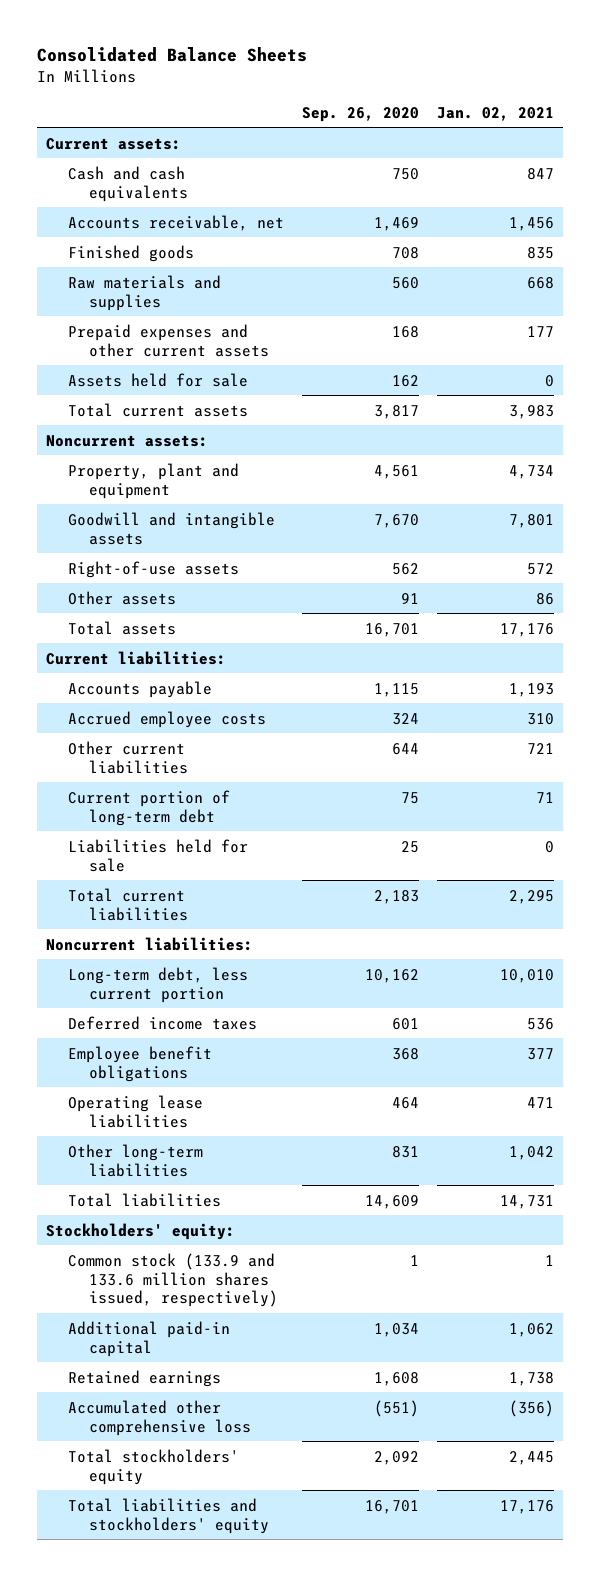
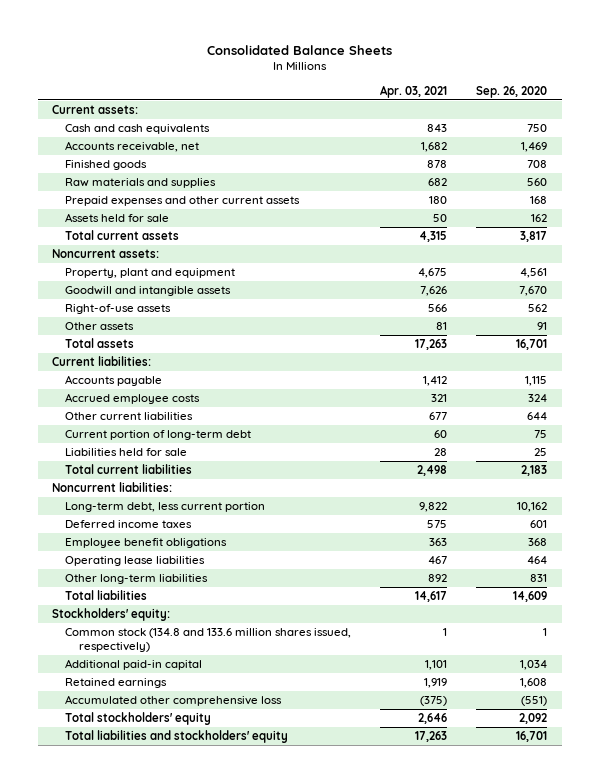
[437,106,555,121] Jan. 02, 2021 -> none
none -> [380,84,448,98] Apr. 03, 2021
[67,1252,279,1308] Common stock (133.9 and 133.6 million shares issued, respectively) -> [65,627,352,653] Common stock (134.8 and 133.6 million shares issued, respectively)

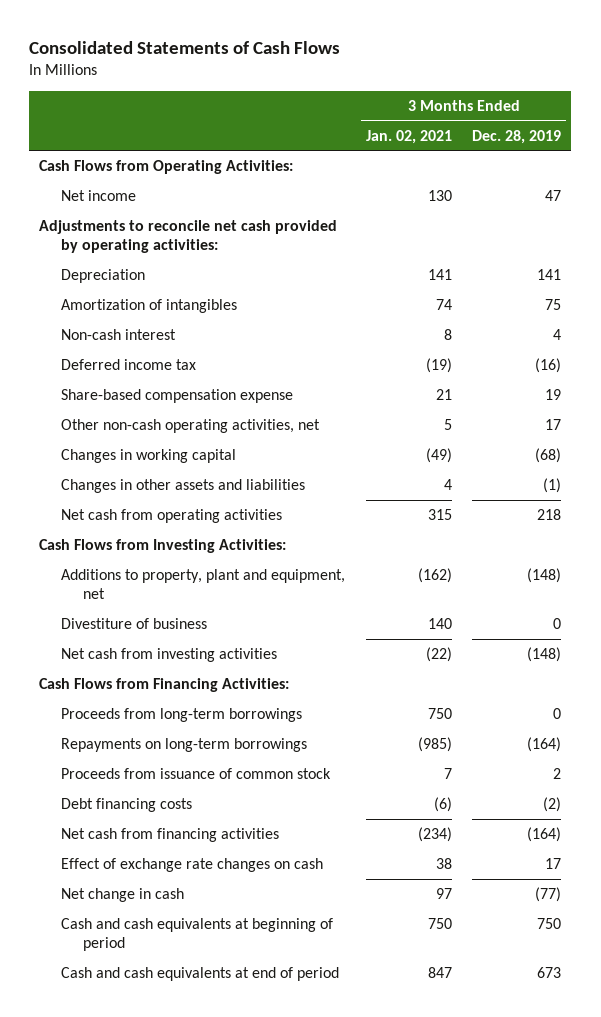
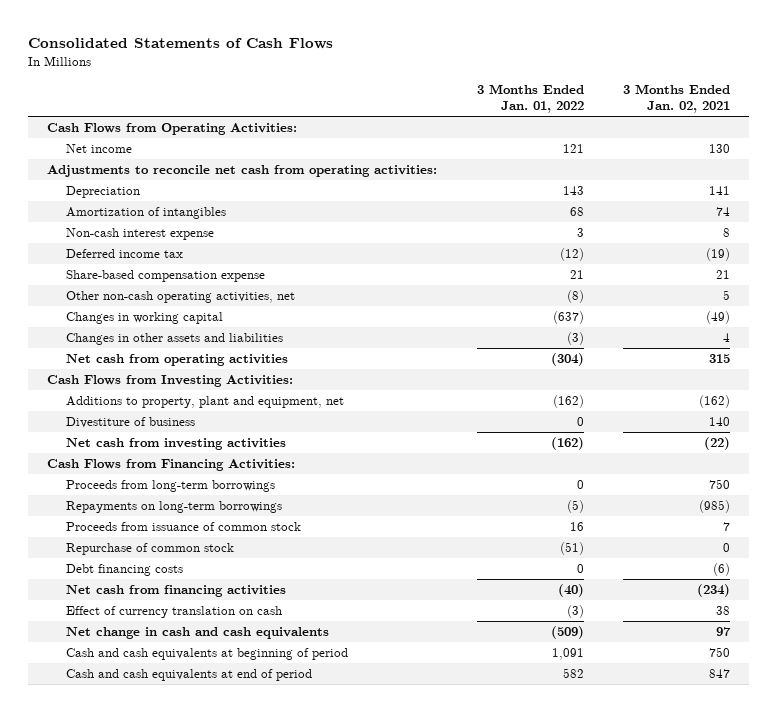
[472,129,562,144] Dec. 28, 2019 -> none
none -> [476,84,584,114] 3 Months Ended Jan. 01, 2022
[39,219,338,254] Adjustments to reconcile net cash provided by operating activities: -> [47,165,438,178] Adjustments to reconcile net cash from operating activities:
[61,328,177,340] Non-cash interest -> [66,228,215,241] Non-cash interest expense
none -> [66,543,235,556] Repurchase of common stock
[61,857,324,872] Effect of exchange rate changes on cash -> [66,606,283,619] Effect of currency translation on cash
[61,887,185,902] Net change in cash -> [66,627,330,640] Net change in cash and cash equivalents

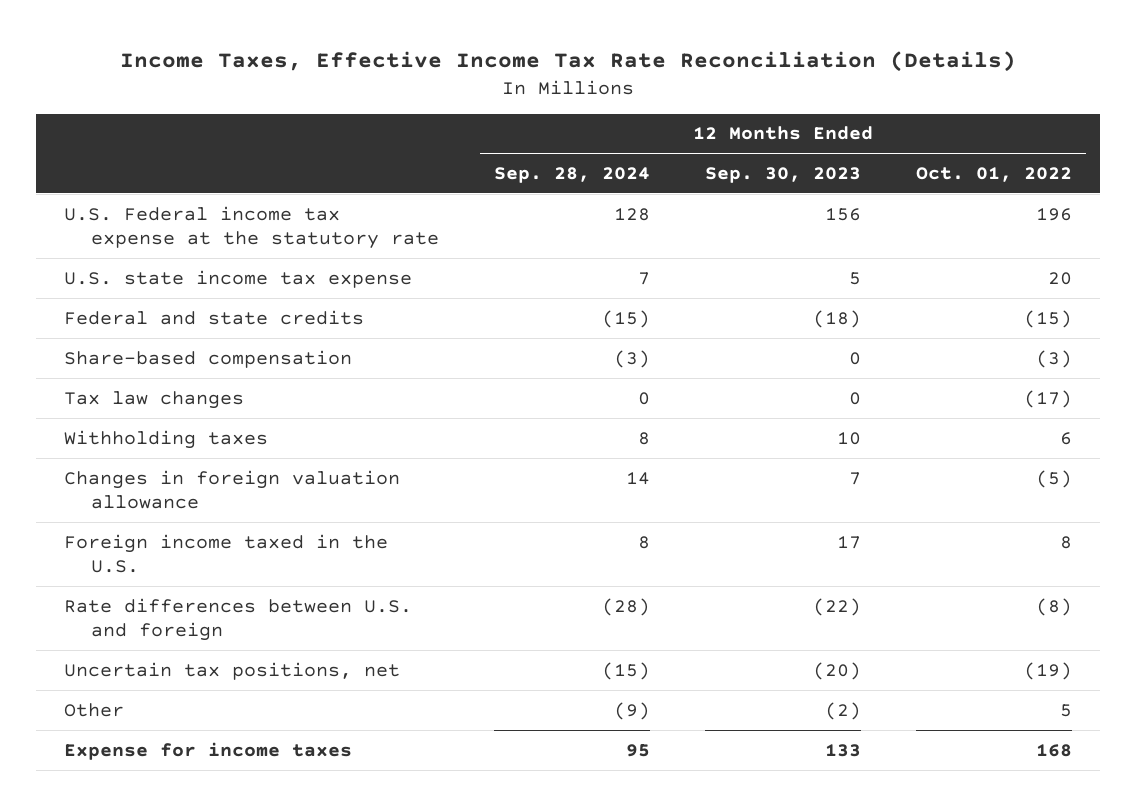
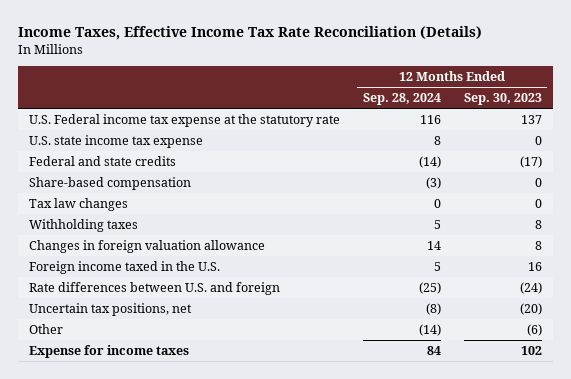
[916,166,1073,182] Oct. 01, 2022 -> none
[614,207,651,221] 128 -> [419,114,441,124] 116
[825,207,862,221] 156 -> [520,114,542,124] 137
[638,271,651,285] 7 -> [433,135,441,145] 8
[849,271,862,285] 5 -> [534,135,542,145] 0
[602,309,651,328] (15) -> [418,155,441,168] (14)
[813,309,862,328] (18) -> [519,155,542,168] (17)
[638,431,651,445] 8 -> [433,219,441,229] 5
[837,431,862,445] 10 -> [534,219,542,229] 8
[849,471,862,485] 7 -> [534,240,542,250] 8
[638,535,651,549] 8 -> [433,261,441,271] 5
[837,535,862,549] 17 -> [527,261,542,271] 16
[602,597,651,616] (28) -> [418,281,441,294] (25)
[813,597,862,616] (22) -> [519,281,542,294] (24)
[602,661,651,680] (15) -> [425,302,441,315] (8)
[614,701,651,720] (9) -> [418,323,441,336] (14)
[825,701,862,720] (2) -> [526,323,542,336] (6)
[626,743,651,757] 95 -> [426,345,441,355] 84
[825,743,862,757] 133 -> [520,345,542,355] 102

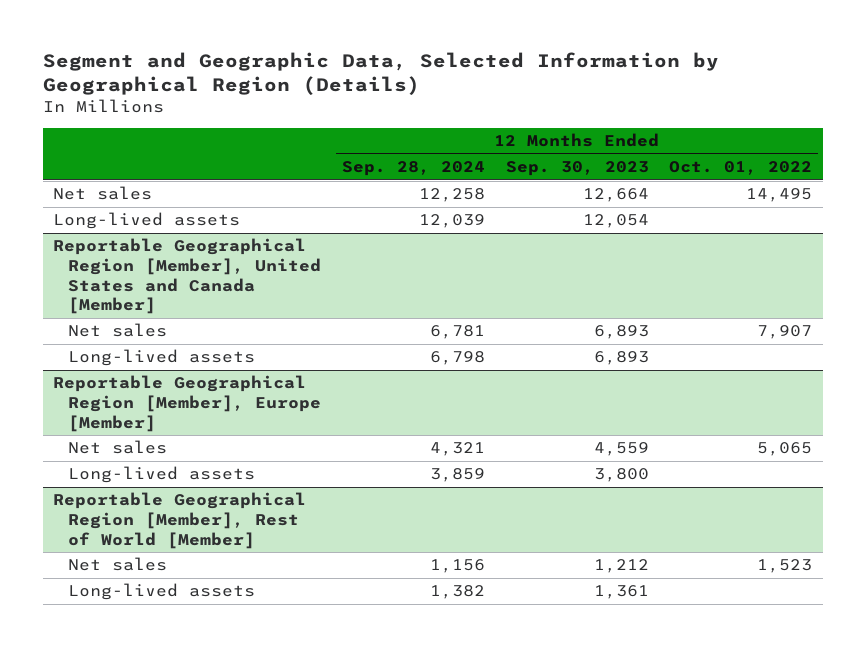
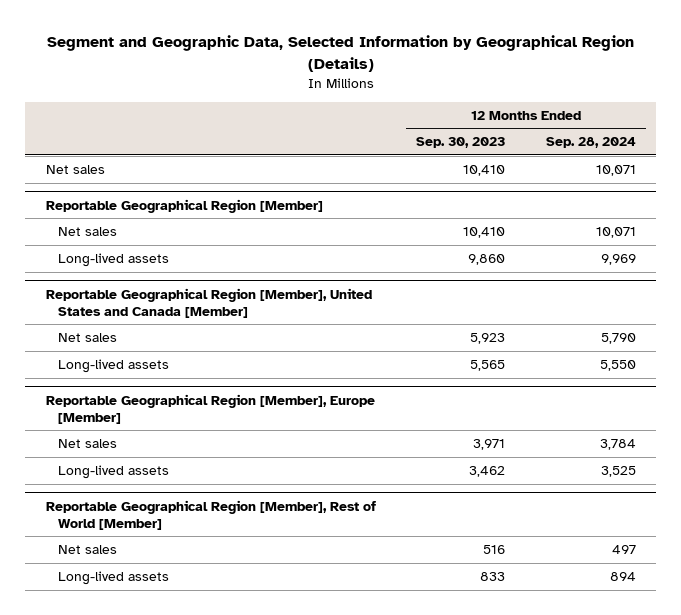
[669,161,813,176] Oct. 01, 2022 -> none
[418,188,485,203] 12,258 -> [595,165,636,177] 10,071
[582,188,649,203] 12,664 -> [463,165,506,177] 10,410
none -> [45,198,323,213] Reportable Geographical Region [Member]
none -> [57,227,117,237] Net sales
[418,214,485,229] 12,039 -> [600,254,636,266] 9,969
[582,214,649,229] 12,054 -> [468,254,506,266] 9,860
[429,325,485,340] 6,781 -> [600,333,636,345] 5,790
[593,325,649,340] 6,893 -> [470,333,506,345] 5,923
[429,351,485,366] 6,798 -> [599,360,636,372] 5,550
[593,351,649,366] 6,893 -> [470,360,506,372] 5,565
[429,442,485,457] 4,321 -> [599,439,636,451] 3,784
[593,442,649,457] 4,559 -> [473,439,506,451] 3,971
[429,468,485,483] 3,859 -> [600,466,636,478] 3,525
[593,468,649,483] 3,800 -> [469,466,506,478] 3,462
[429,559,485,574] 1,156 -> [611,545,636,555] 497
[593,559,649,574] 1,212 -> [483,545,506,555] 516
[429,585,485,600] 1,382 -> [609,572,636,582] 894
[593,585,649,600] 1,361 -> [480,572,506,582] 833

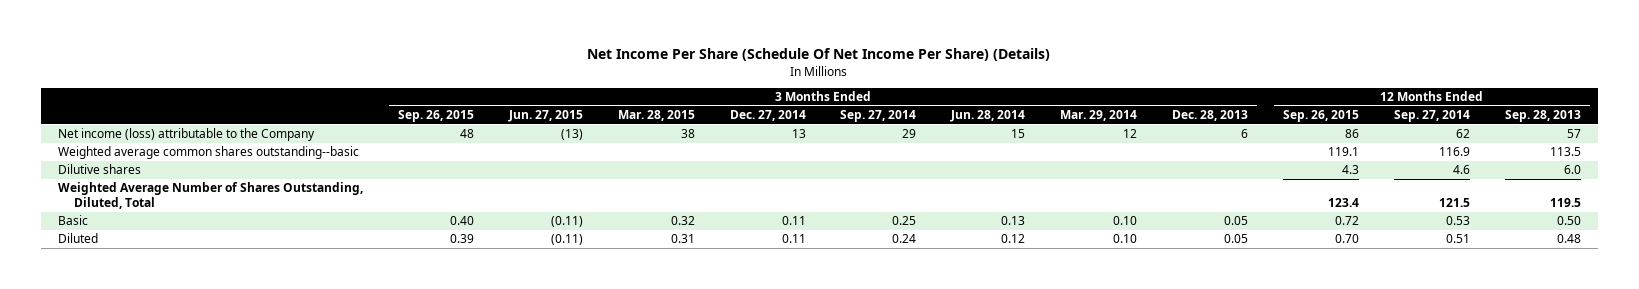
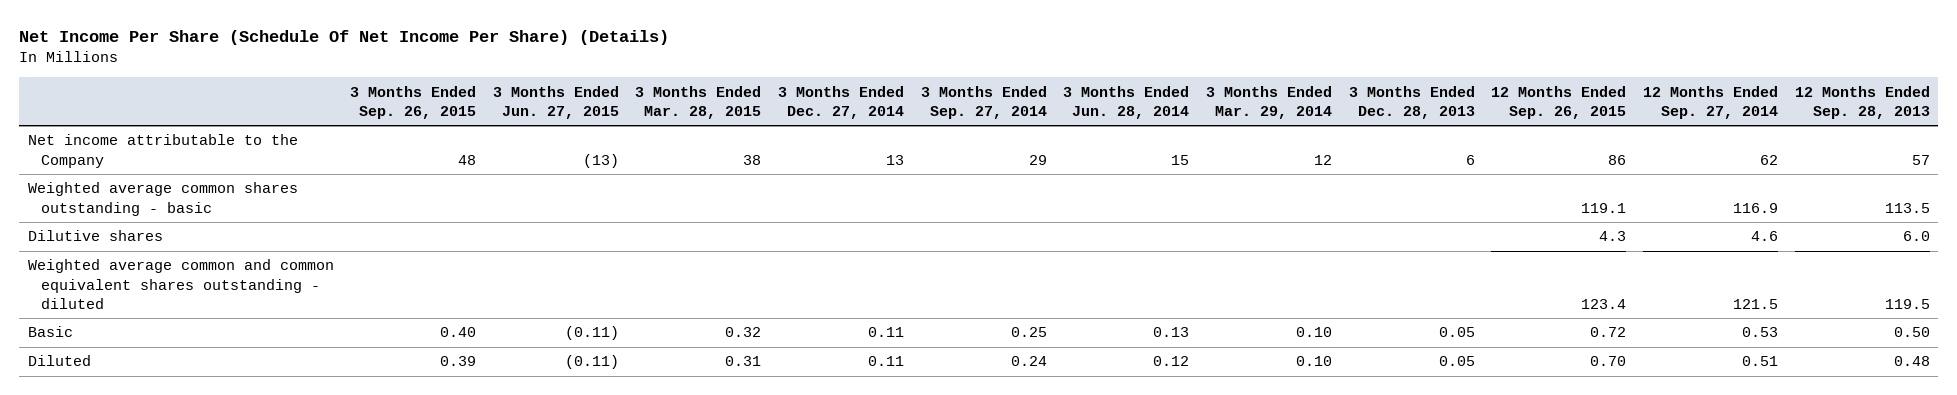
[58,128,316,142] Net income (loss) attributable to the Company -> [27,134,298,168] Net income attributable to the Company
[58,146,360,160] Weighted average common shares outstanding--basic -> [27,182,298,216] Weighted average common shares outstanding - basic
[58,182,364,210] Weighted Average Number of Shares Outstanding, Diluted, Total -> [27,259,334,309] Weighted average common and common equivalent shares outstanding - diluted

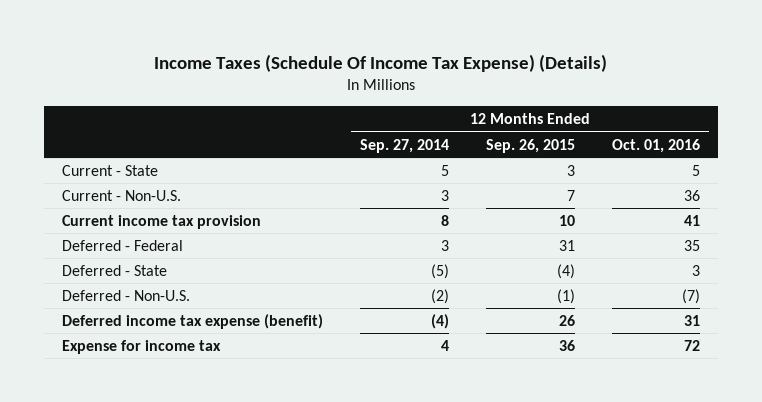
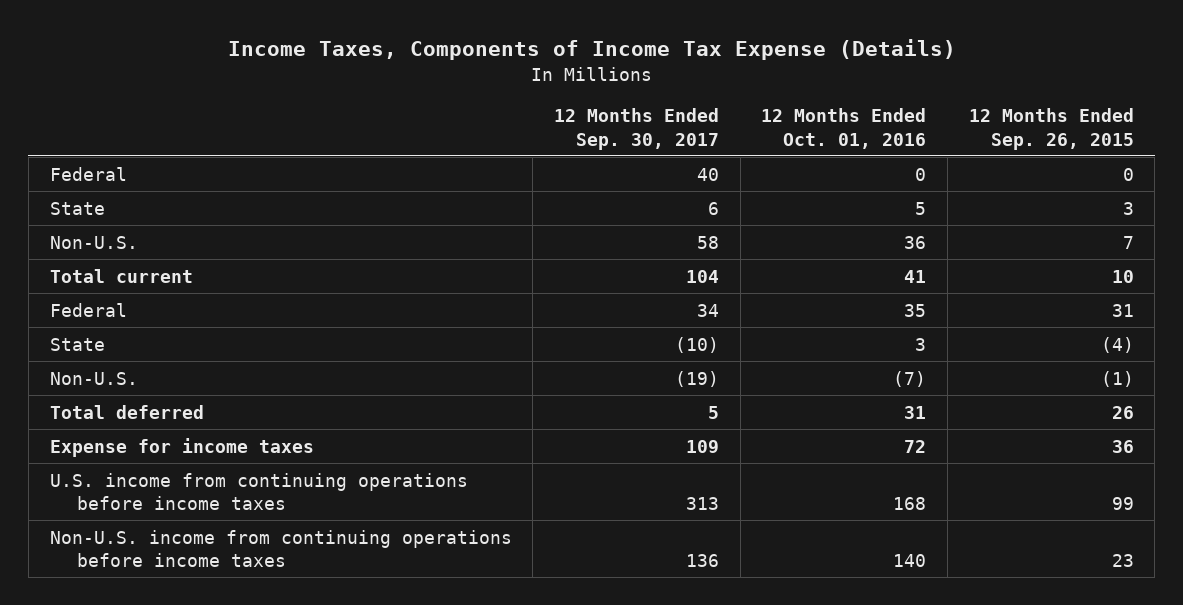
[154,53,608,72] Income Taxes (Schedule Of Income Tax Expense) (Details) -> [227,39,956,61] Income Taxes, Components of Income Tax Expense (Details)
[360,138,450,153] Sep. 27, 2014 -> none
none -> [553,108,719,150] 12 Months Ended Sep. 30, 2017
none -> [49,166,127,181] Federal
[62,164,159,176] Current - State -> [49,201,105,215] State
[62,189,182,201] Current - Non-U.S. -> [49,235,138,249] Non-U.S.
[62,214,262,229] Current income tax provision -> [49,268,193,283] Total current
[62,239,184,251] Deferred - Federal -> [49,302,127,317] Federal
[62,264,168,276] Deferred - State -> [49,337,105,351] State
[62,289,191,301] Deferred - Non-U.S. -> [49,371,138,385] Non-U.S.
[62,313,324,329] Deferred income tax expense (benefit) -> [49,404,204,419] Total deferred
[62,339,222,354] Expense for income tax -> [49,437,314,457] Expense for income taxes
none -> [49,472,468,510] U.S. income from continuing operations before income taxes
none -> [49,529,512,567] Non-U.S. income from continuing operations before income taxes

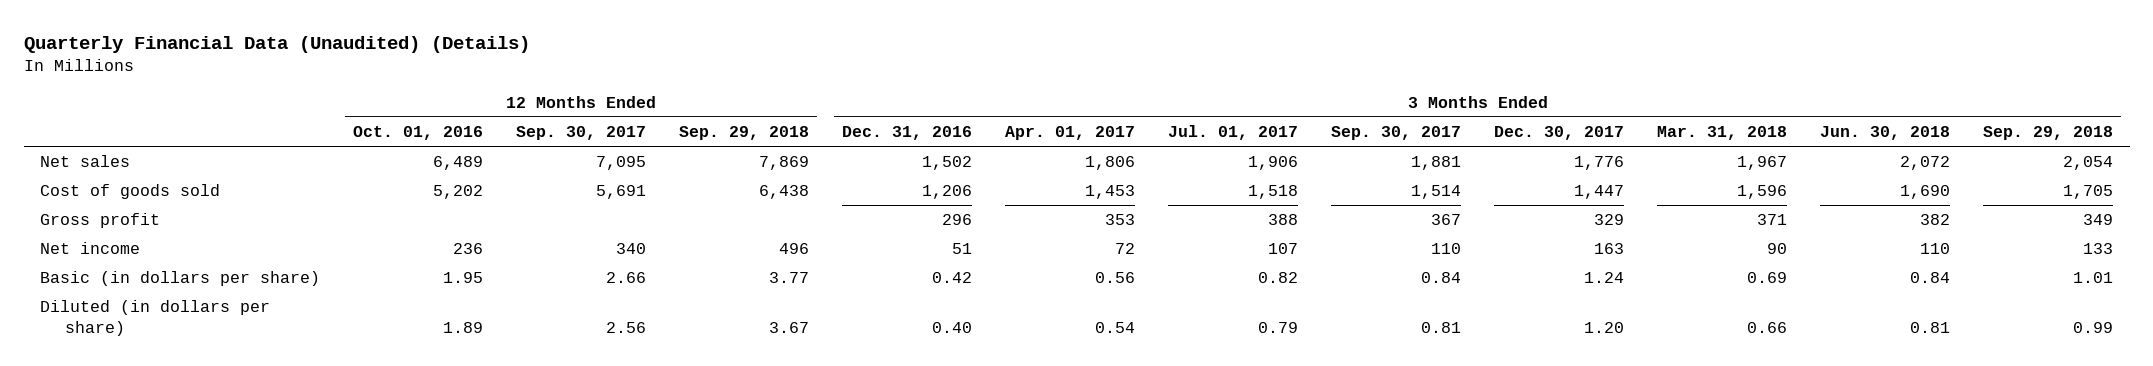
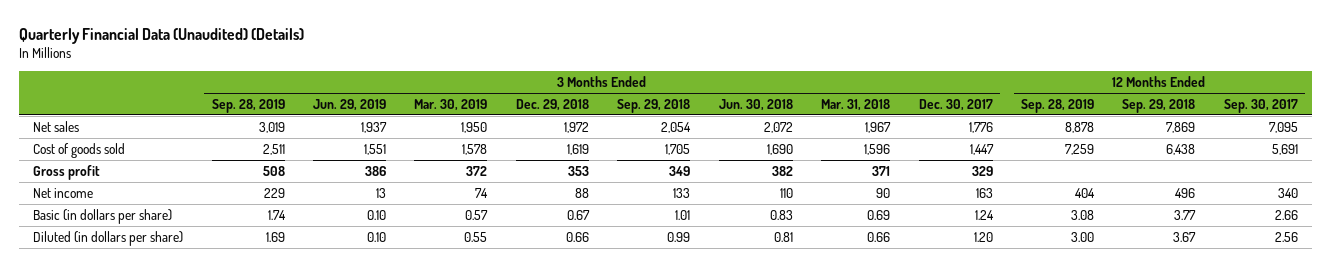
[353,125,484,140] Oct. 01, 2016 -> none
[842,125,973,140] Dec. 31, 2016 -> none
[1005,125,1136,140] Apr. 01, 2017 -> none
[1168,124,1299,140] Jul. 01, 2017 -> none
[1331,125,1462,140] Sep. 30, 2017 -> none
none -> [211,98,285,113] Sep. 28, 2019
none -> [312,98,386,111] Jun. 29, 2019
none -> [414,98,488,111] Mar. 30, 2019
none -> [515,98,589,111] Dec. 29, 2018
none -> [1020,98,1094,113] Sep. 28, 2019
[1910,272,1951,284] 0.84 -> [769,209,793,220] 0.83

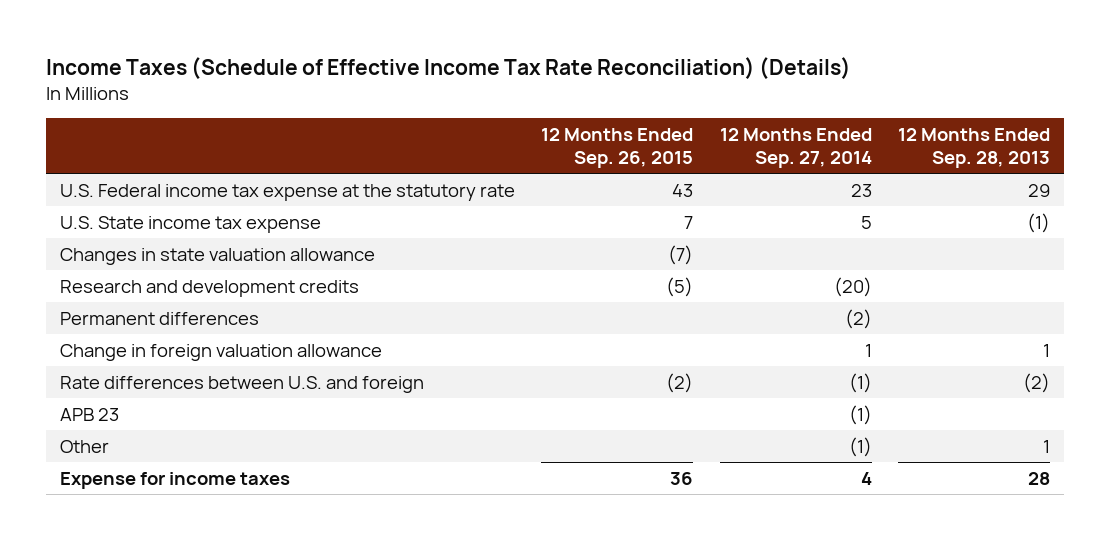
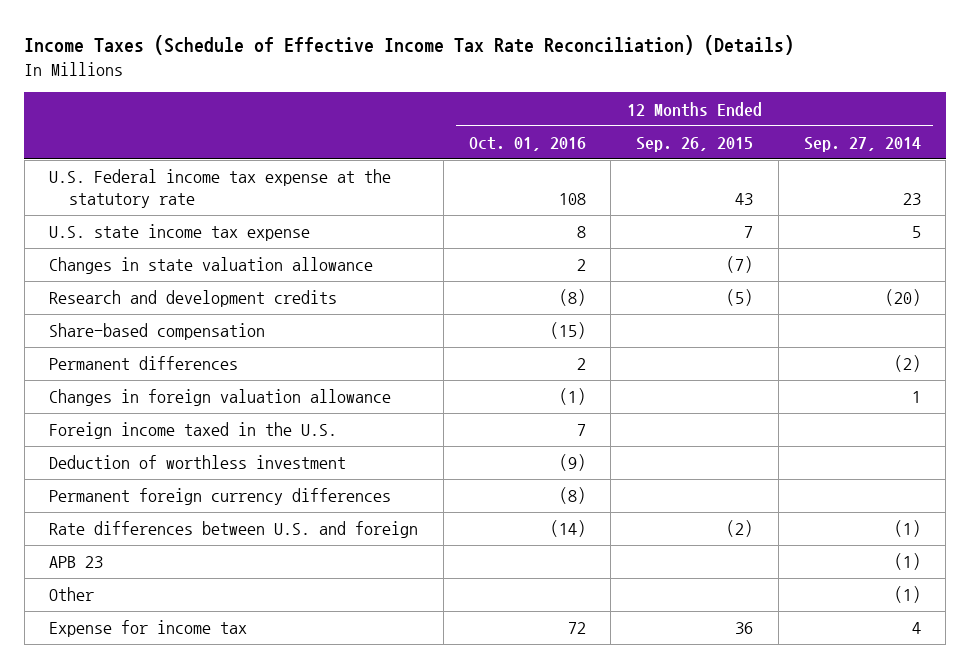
[898,127,1051,168] 12 Months Ended Sep. 28, 2013 -> none
none -> [468,136,586,151] Oct. 01, 2016
[59,215,321,233] U.S. State income tax expense -> [49,224,311,242] U.S. state income tax expense
none -> [49,323,266,341] Share-based compensation
[59,343,382,361] Change in foreign valuation allowance -> [49,389,392,407] Changes in foreign valuation allowance
none -> [49,422,338,440] Foreign income taxed in the U.S.
none -> [49,455,347,470] Deduction of worthless investment
none -> [49,488,392,506] Permanent foreign currency differences
[59,471,290,489] Expense for income taxes -> [49,620,248,638] Expense for income tax

